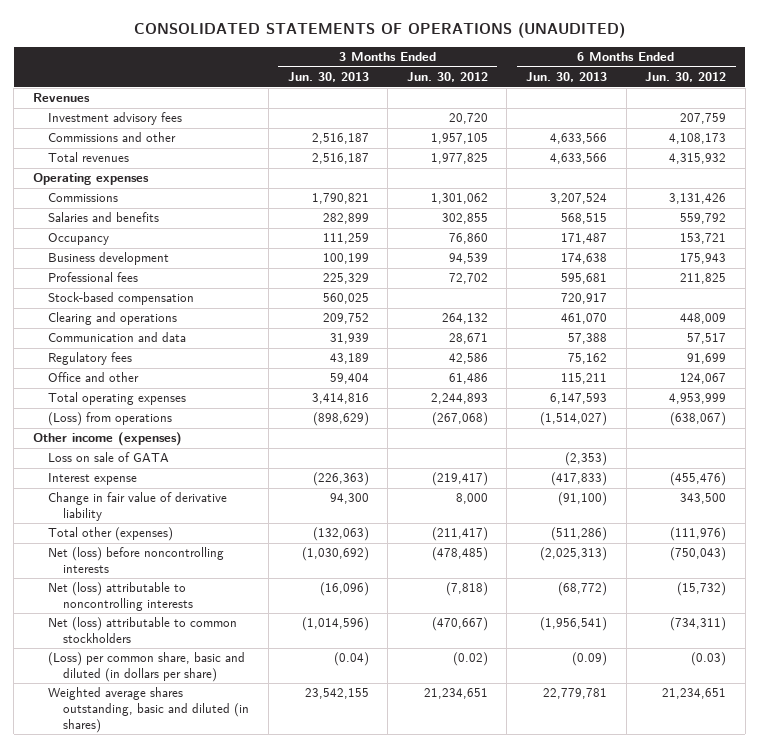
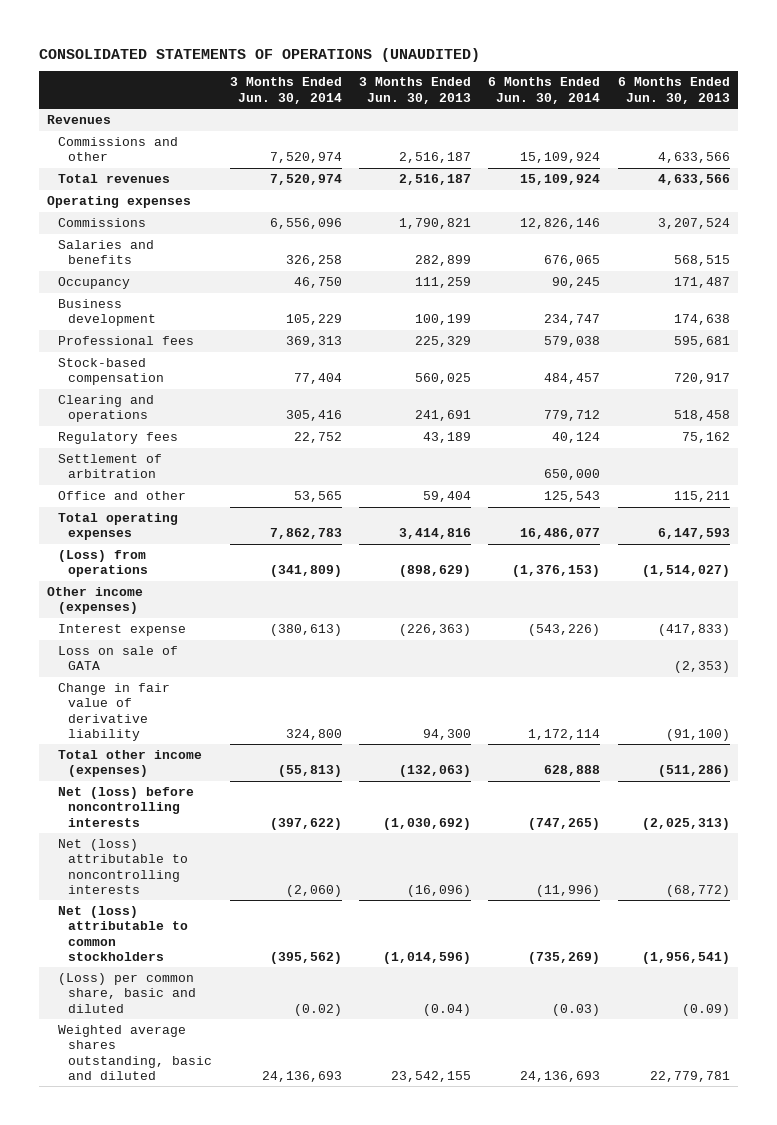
[406,72,488,83] Jun. 30, 2012 -> none
[645,72,727,83] Jun. 30, 2012 -> none
none -> [229,77,342,104] 3 Months Ended Jun. 30, 2014
none -> [488,77,601,104] 6 Months Ended Jun. 30, 2014
[48,112,183,126] Investment advisory fees -> none
[48,332,187,343] Communication and data -> none
[322,313,369,325] 209,752 -> [415,410,472,422] 241,691
[561,313,608,325] 461,070 -> [673,410,730,422] 518,458
none -> [57,454,162,479] Settlement of arbitration
[48,452,170,463] Loss on sale of GATA -> [57,646,178,671] Loss on sale of GATA
[48,527,174,542] Total other (expenses) -> [57,750,202,778] Total other income (expenses)
[48,652,246,683] (Loss) per common share, basic and diluted (in dollars per share) -> [57,973,197,1013] (Loss) per common share, basic and diluted
[48,687,250,733] Weighted average shares outstanding, basic and diluted (in shares) -> [57,1025,213,1080] Weighted average shares outstanding, basic and diluted

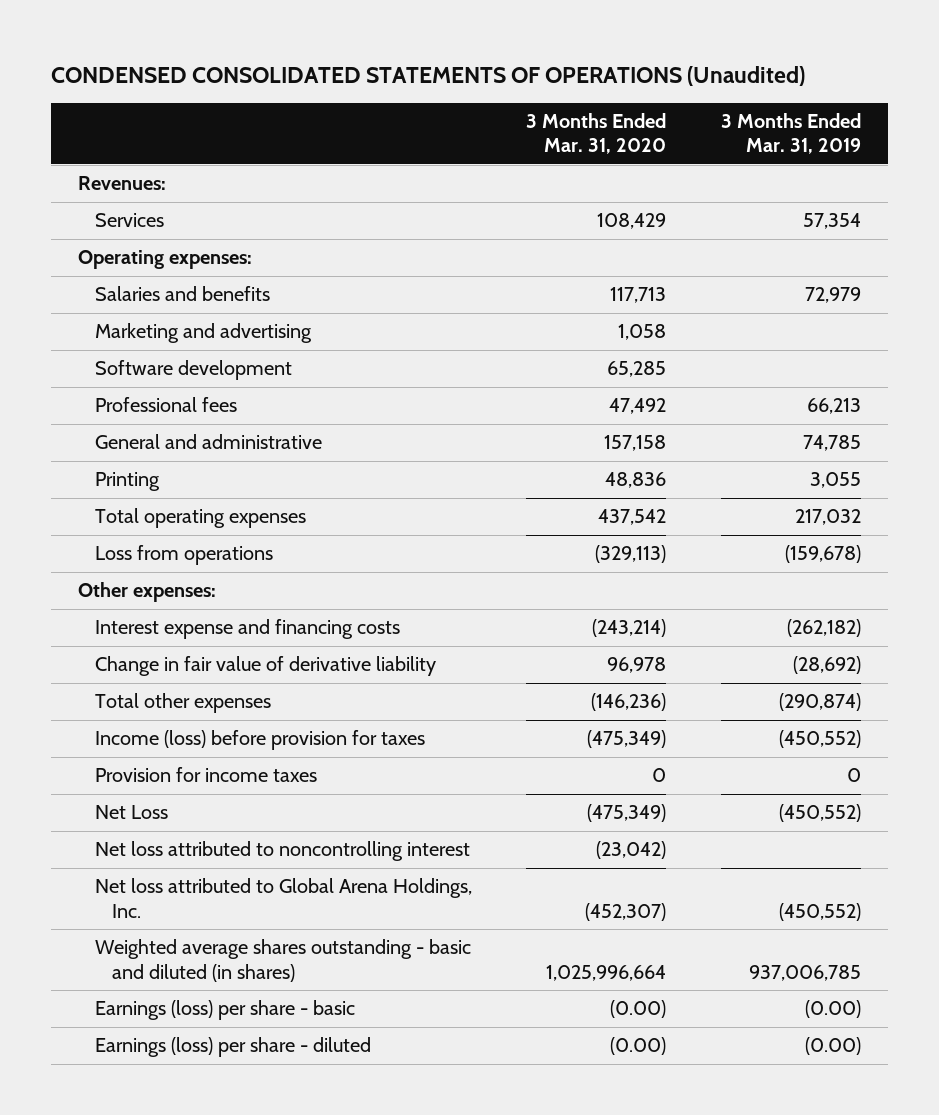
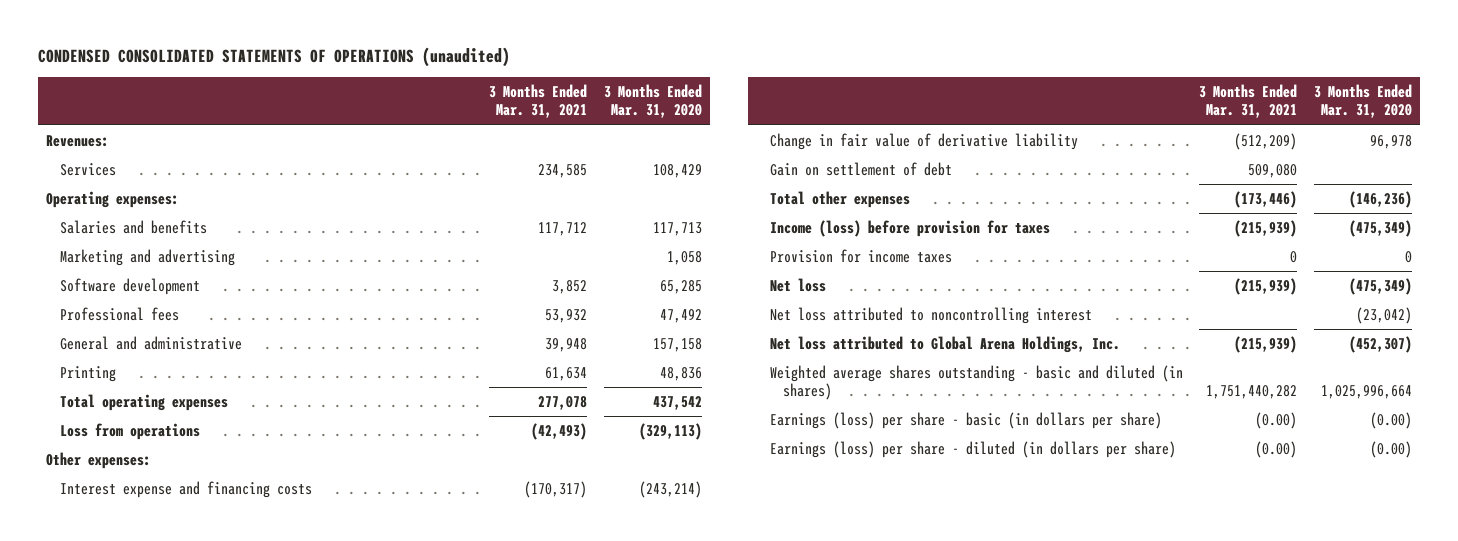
[51,65,806,86] CONDENSED CONSOLIDATED STATEMENTS OF OPERATIONS (Unaudited) -> [38,46,511,67] CONDENSED CONSOLIDATED STATEMENTS OF OPERATIONS (unaudited)
[720,113,861,155] 3 Months Ended Mar. 31, 2019 -> none
none -> [489,83,588,119] 3 Months Ended Mar. 31, 2021
none -> [769,161,952,176] Gain on settlement of debt
[95,805,169,820] Net Loss -> [769,277,826,292] Net loss
[95,1000,356,1021] Earnings (loss) per share - basic -> [769,411,1162,429] Earnings (loss) per share - basic (in dollars per share)
[95,1037,372,1058] Earnings (loss) per share - diluted -> [769,440,1176,458] Earnings (loss) per share - diluted (in dollars per share)

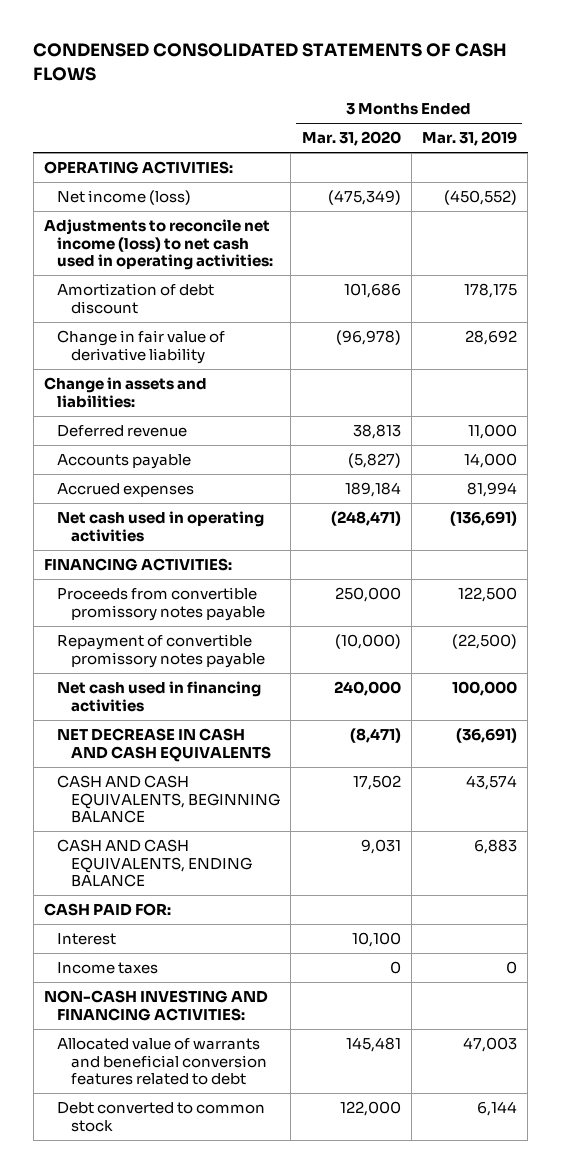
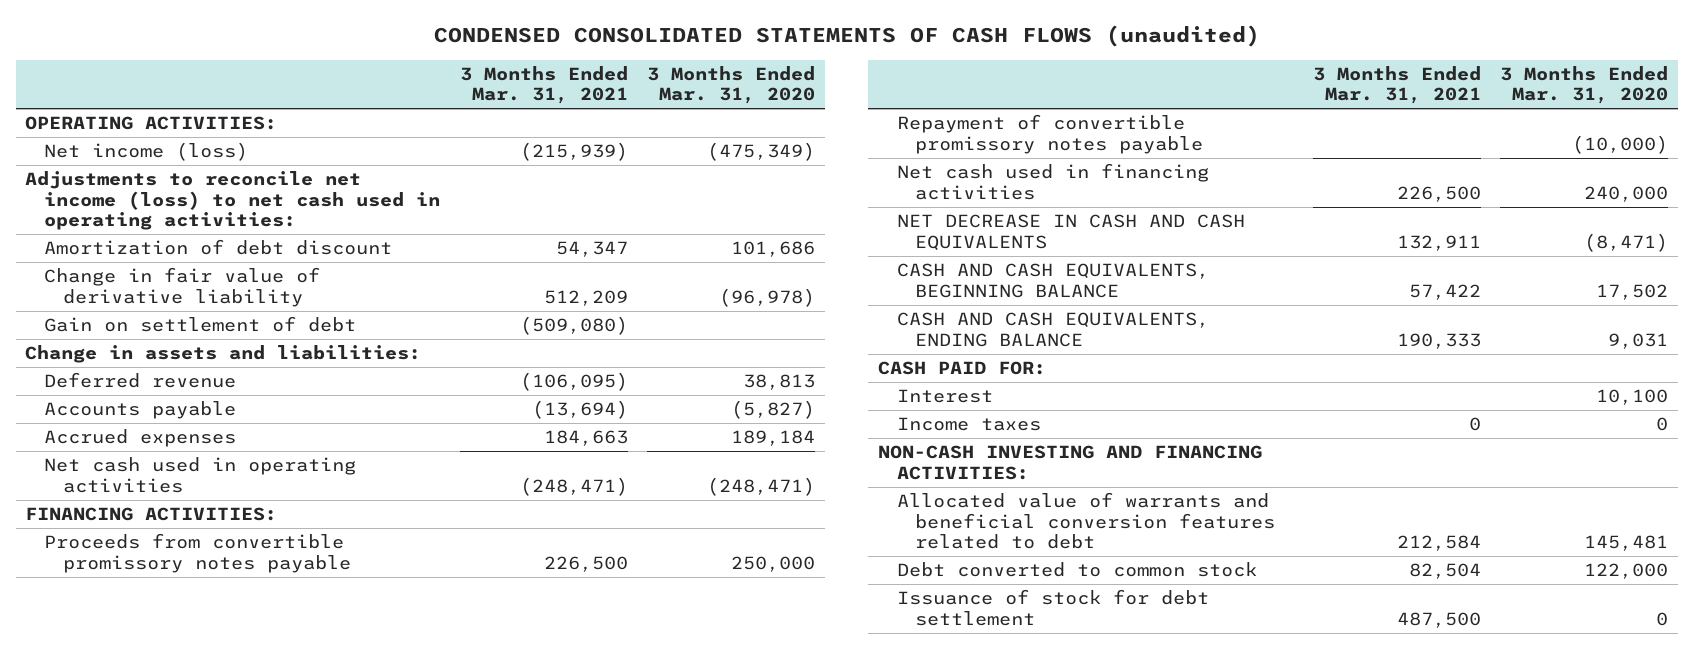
[33,43,508,81] CONDENSED CONSOLIDATED STATEMENTS OF CASH FLOWS -> [433,25,1260,48] CONDENSED CONSOLIDATED STATEMENTS OF CASH FLOWS (unaudited)
[421,131,517,147] Mar. 31, 2019 -> none
none -> [459,65,628,105] 3 Months Ended Mar. 31, 2021
none -> [43,316,356,333] Gain on settlement of debt
none -> [896,589,1209,626] Issuance of stock for debt settlement

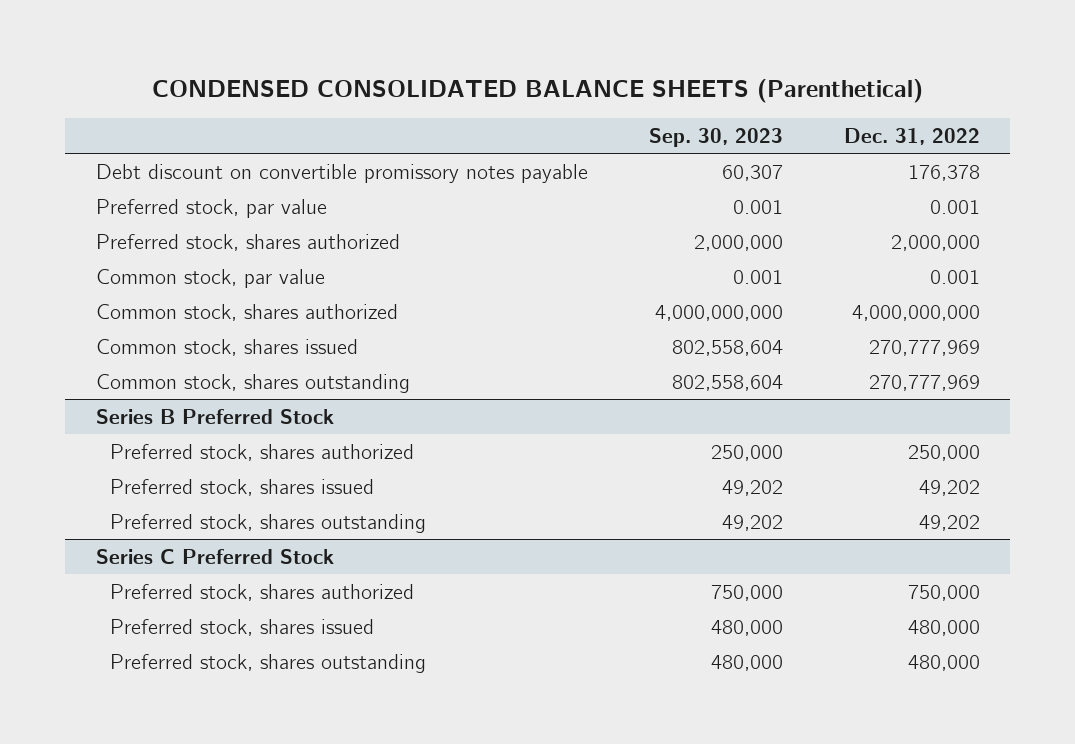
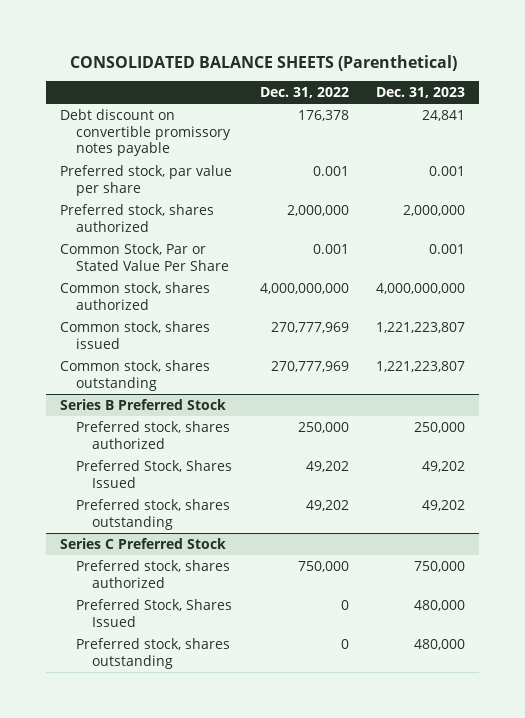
[151,79,923,104] CONDENSED CONSOLIDATED BALANCE SHEETS (Parenthetical) -> [69,54,457,71] CONSOLIDATED BALANCE SHEETS (Parenthetical)
[648,128,783,148] Sep. 30, 2023 -> none
none -> [376,86,466,98] Dec. 31, 2023
[95,198,327,218] Preferred stock, par value -> [60,164,233,196] Preferred stock, par value per share
[95,268,325,288] Common stock, par value -> [60,242,230,271] Common Stock, Par or Stated Value Per Share
[110,478,375,496] Preferred stock, shares issued -> [76,459,233,488] Preferred Stock, Shares Issued
[110,618,375,636] Preferred stock, shares issued -> [76,598,233,627] Preferred Stock, Shares Issued
[907,619,980,636] 480,000 -> [340,599,349,610] 0
[907,654,980,671] 480,000 -> [340,638,349,649] 0

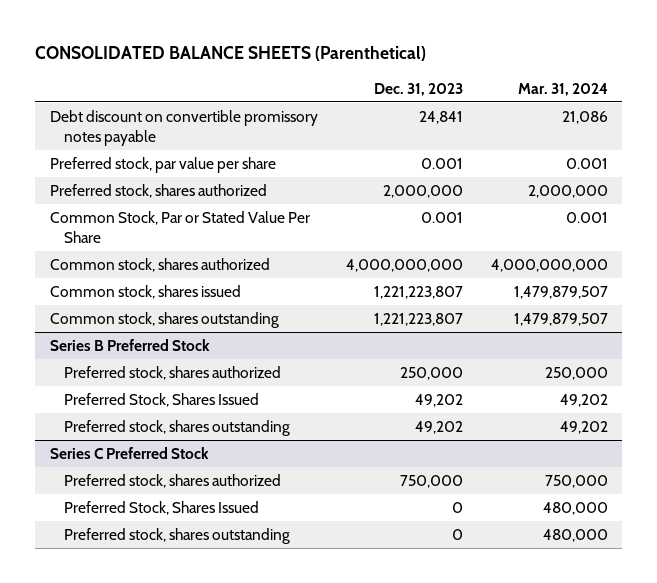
[259,86,349,98] Dec. 31, 2022 -> none
none -> [517,82,608,96] Mar. 31, 2024
[414,599,466,611] 480,000 -> [451,501,463,513] 0
[414,638,466,650] 480,000 -> [451,528,463,540] 0

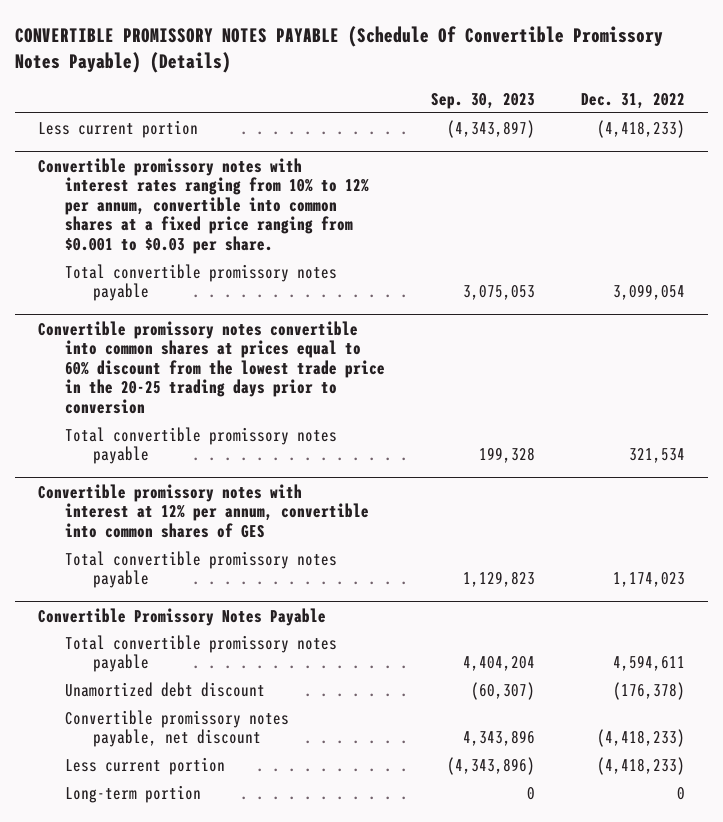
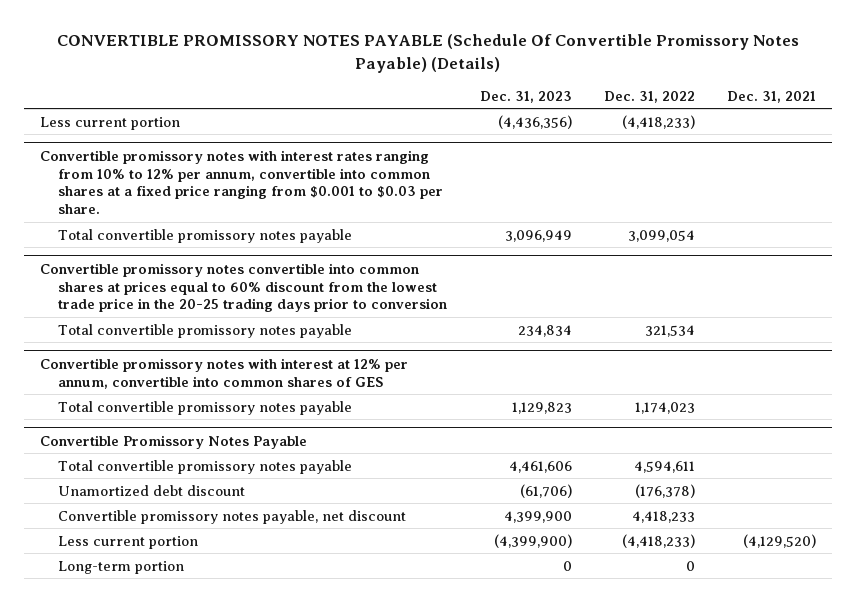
[431,92,536,109] Sep. 30, 2023 -> none
none -> [479,90,572,103] Dec. 31, 2023
none -> [726,90,816,103] Dec. 31, 2021
[596,729,685,748] (4,418,233) -> [631,510,695,523] 4,418,233

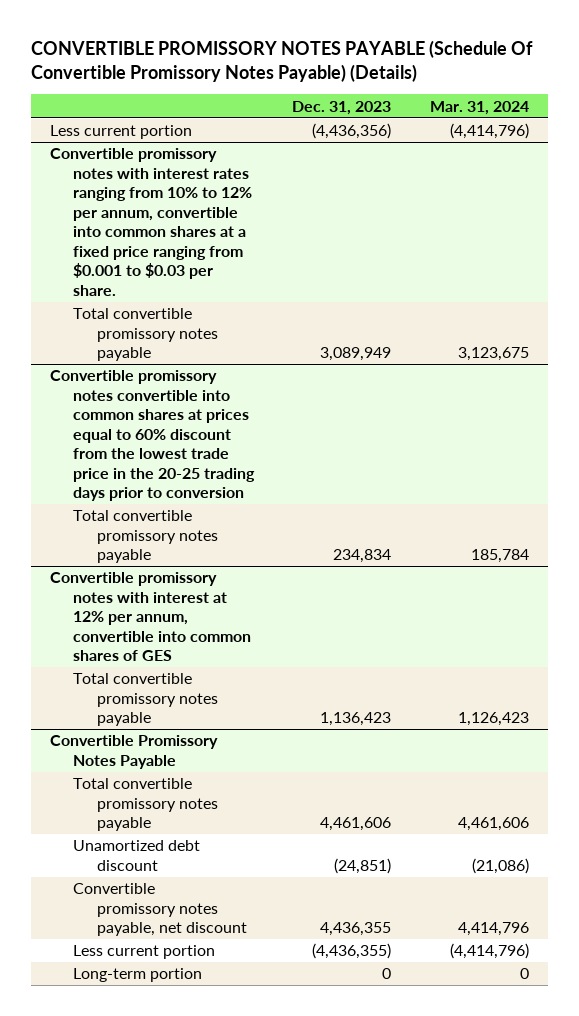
[603,90,695,103] Dec. 31, 2022 -> none
[726,90,816,103] Dec. 31, 2021 -> none
none -> [429,100,529,115] Mar. 31, 2024
[504,229,572,242] 3,096,949 -> [320,347,392,362] 3,089,949
[511,401,572,414] 1,129,823 -> [320,712,392,727] 1,136,423
[519,483,572,498] (61,706) -> [334,857,392,874] (24,851)
[503,510,572,523] 4,399,900 -> [320,922,392,937] 4,436,355
[493,533,572,548] (4,399,900) -> [312,943,392,960] (4,436,355)

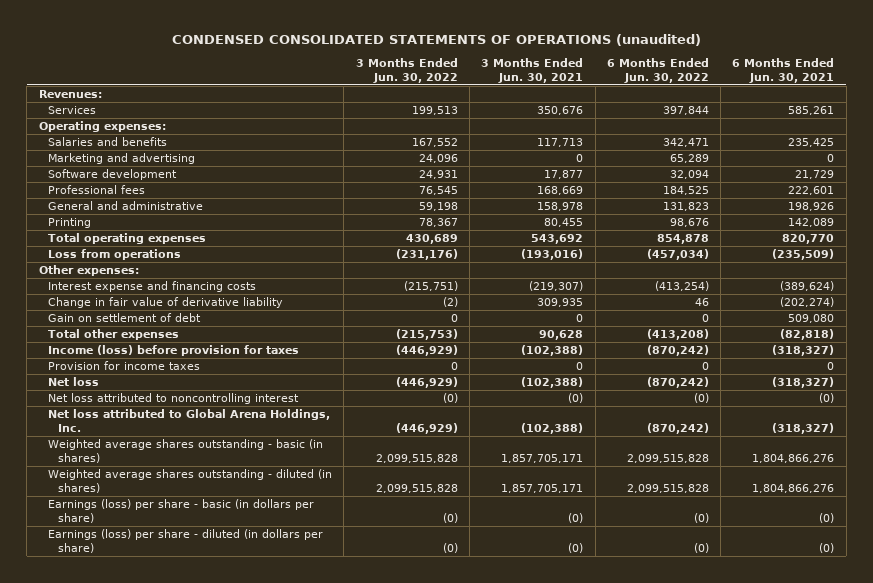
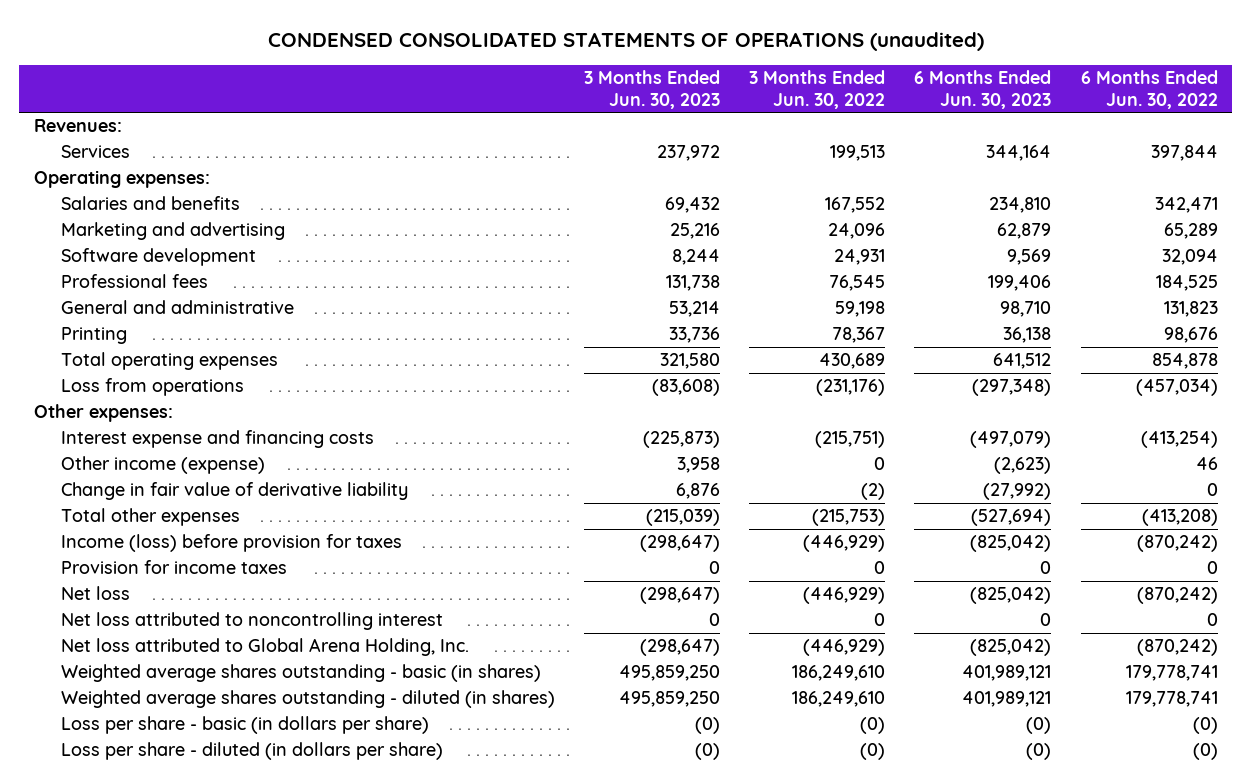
[481,58,584,83] 3 Months Ended Jun. 30, 2021 -> none
[732,58,835,83] 6 Months Ended Jun. 30, 2021 -> none
none -> [584,70,721,109] 3 Months Ended Jun. 30, 2023
none -> [914,70,1052,109] 6 Months Ended Jun. 30, 2023
[48,313,202,323] Gain on settlement of debt -> none
none -> [61,456,266,475] Other income (expense)
[694,298,709,307] 46 -> [1206,483,1218,497] 0
[442,393,458,404] (0) -> [874,613,886,627] 0
[693,393,709,404] (0) -> [1206,613,1218,627] 0
[48,409,331,432] Net loss attributed to Global Arena Holdings, Inc. -> [61,638,470,657] Net loss attributed to Global Arena Holding, Inc.
[375,453,458,463] 2,099,515,828 -> [792,665,886,682] 186,249,610
[626,453,709,463] 2,099,515,828 -> [1125,665,1218,682] 179,778,741
[375,483,458,493] 2,099,515,828 -> [792,691,886,708] 186,249,610
[626,483,709,493] 2,099,515,828 -> [1125,691,1218,708] 179,778,741
[48,499,315,523] Earnings (loss) per share - basic (in dollars per share) -> [61,716,430,735] Loss per share - basic (in dollars per share)
[48,529,324,553] Earnings (loss) per share - diluted (in dollars per share) -> [61,742,444,761] Loss per share - diluted (in dollars per share)

